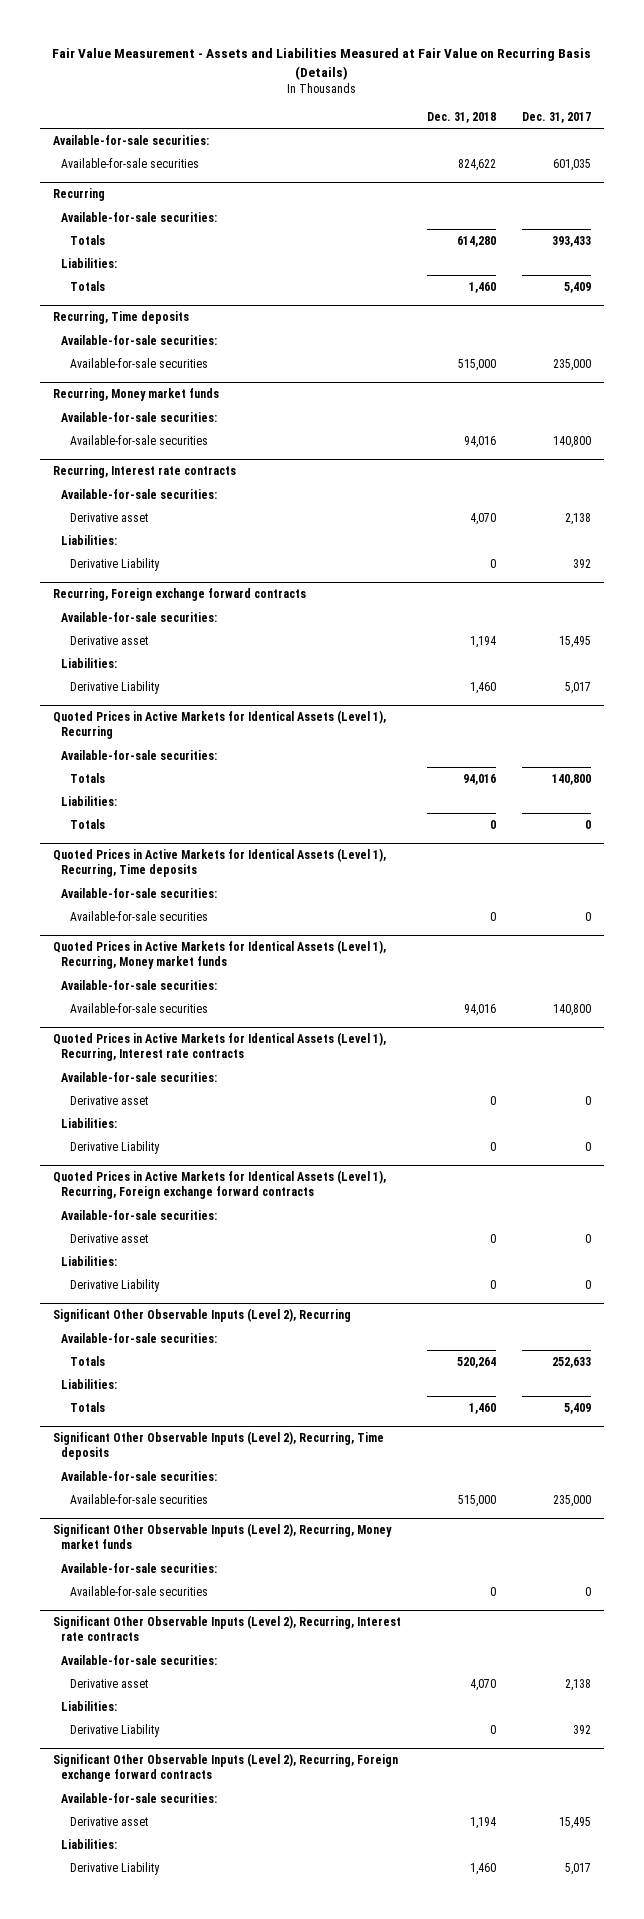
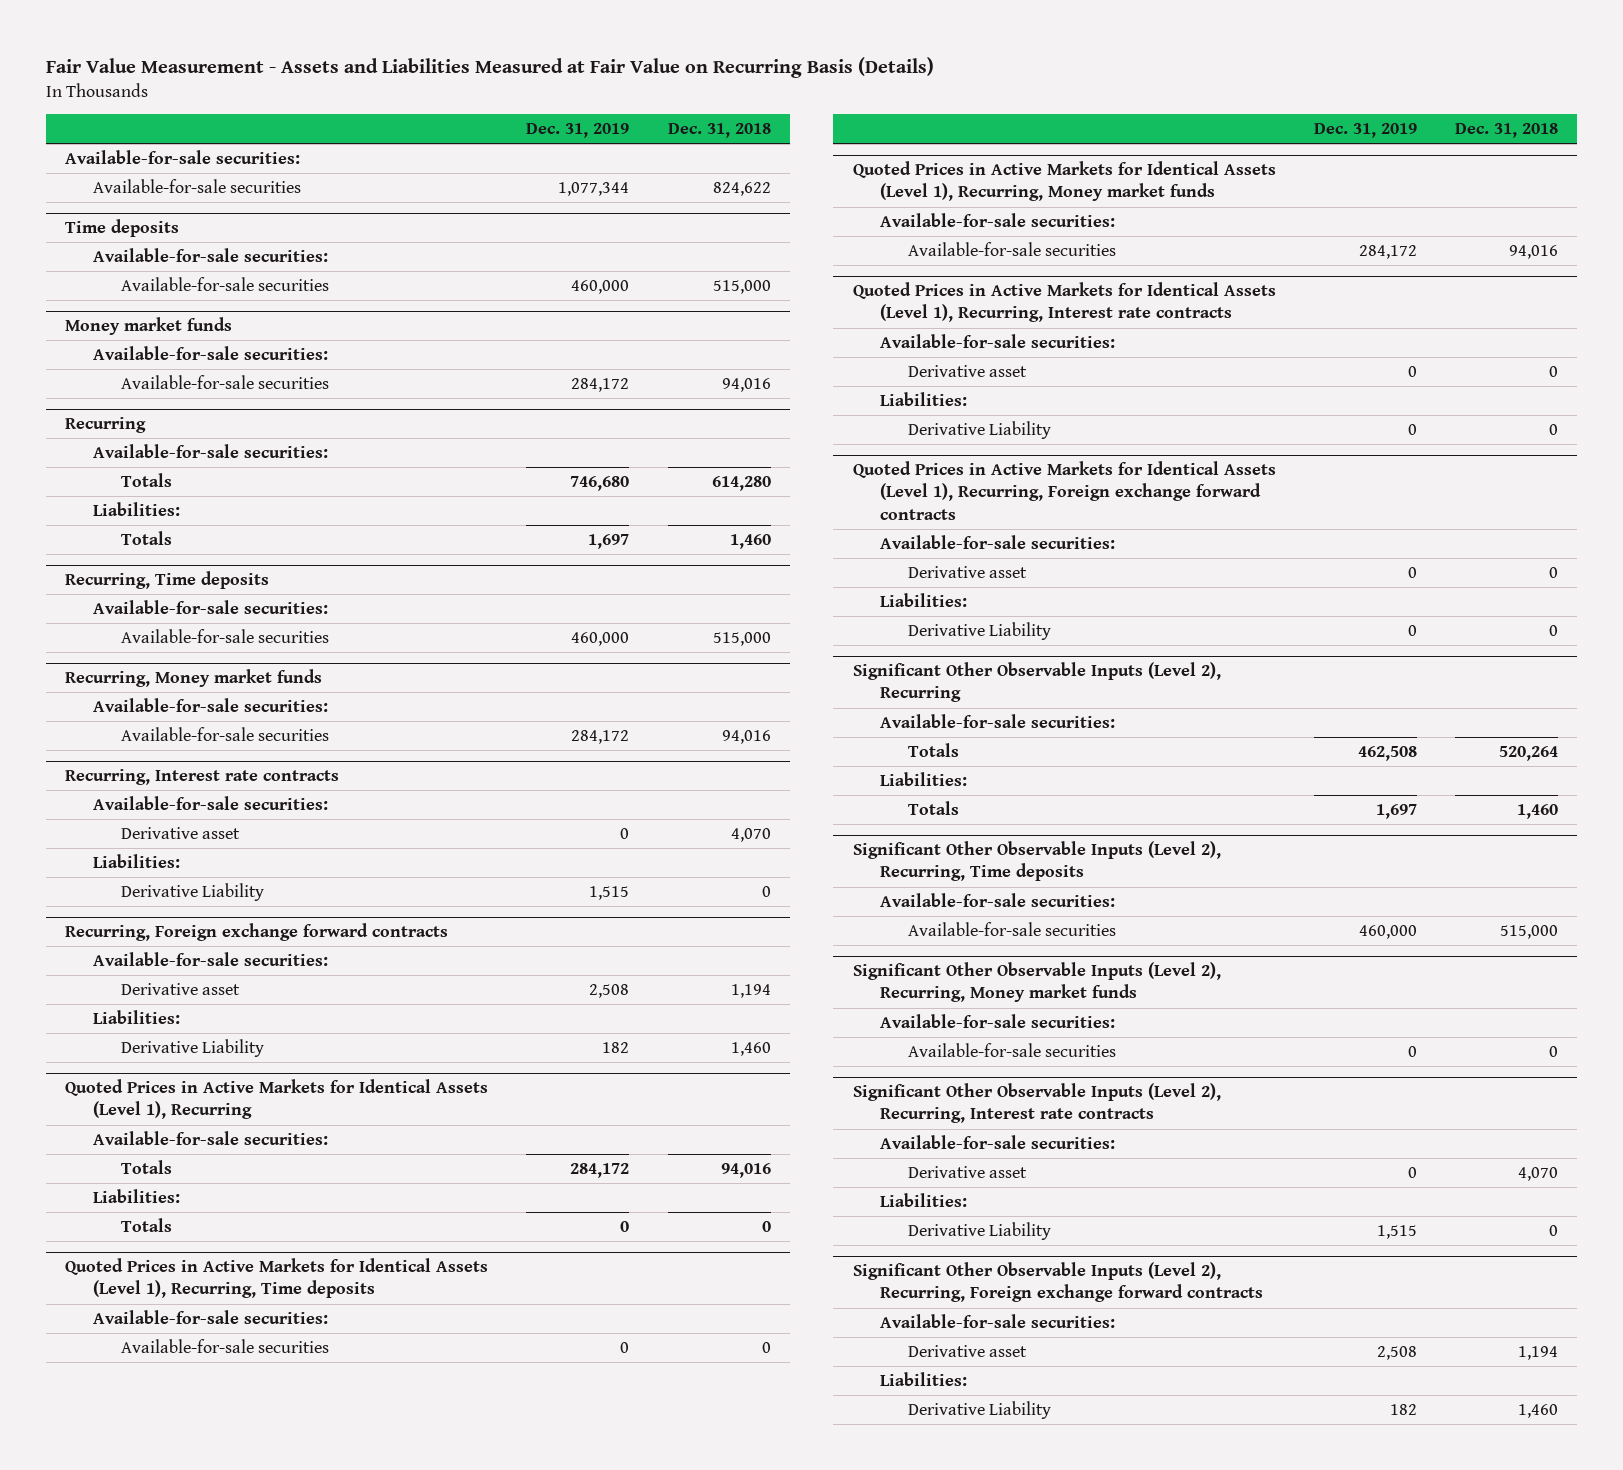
[522,111,592,123] Dec. 31, 2017 -> none
none -> [526,123,630,139] Dec. 31, 2019
none -> [65,219,180,238] Time deposits
none -> [92,248,328,263] Available-for-sale securities:
none -> [120,277,329,292] Available-for-sale securities
none -> [65,317,233,336] Money market funds
none -> [92,346,328,361] Available-for-sale securities:
none -> [120,375,329,390] Available-for-sale securities

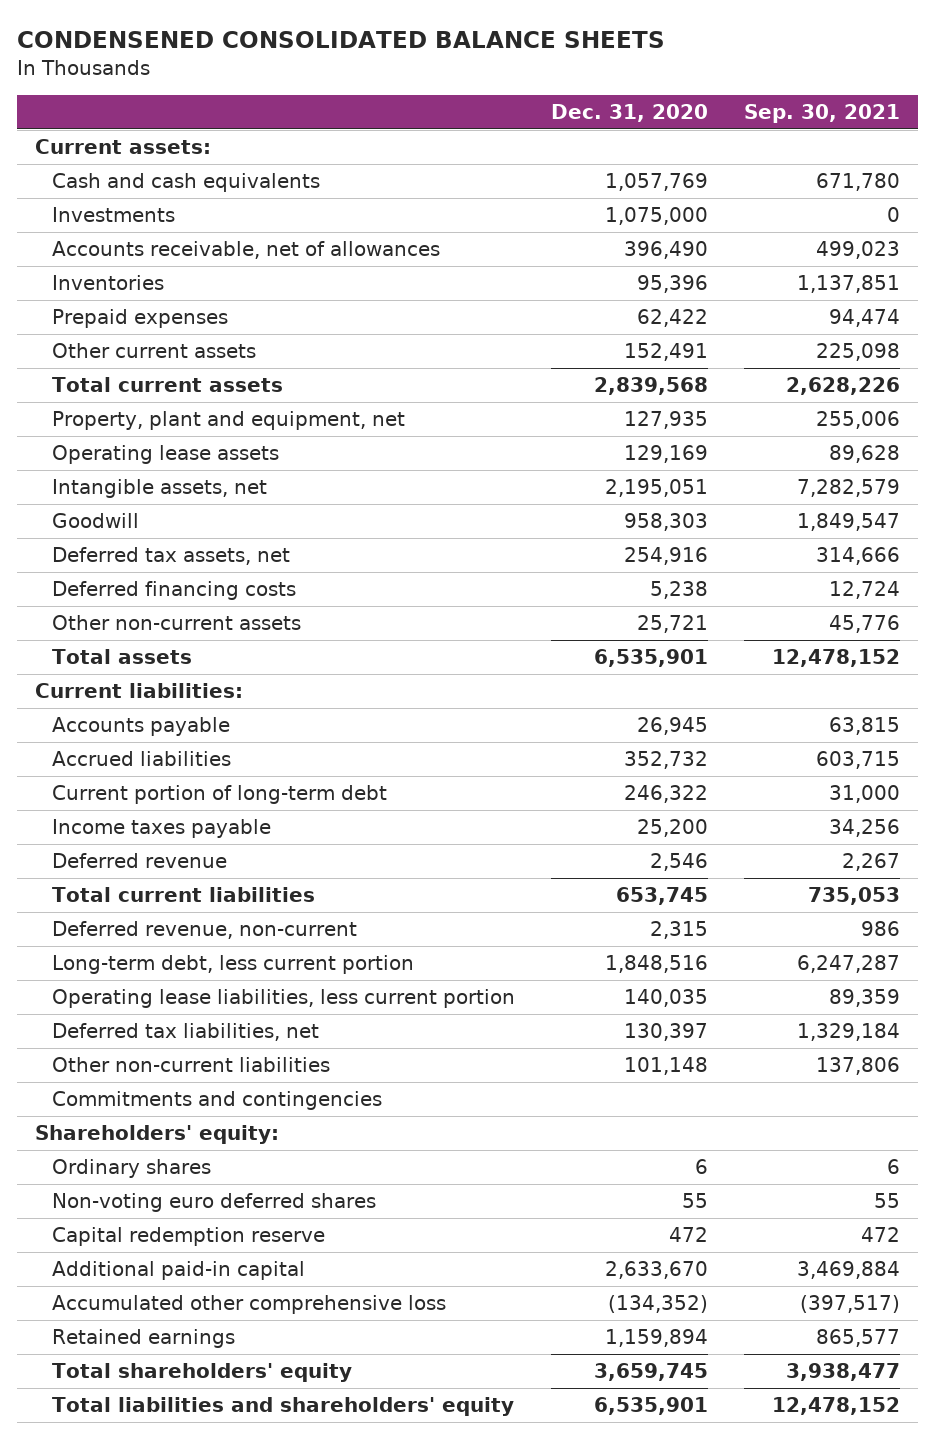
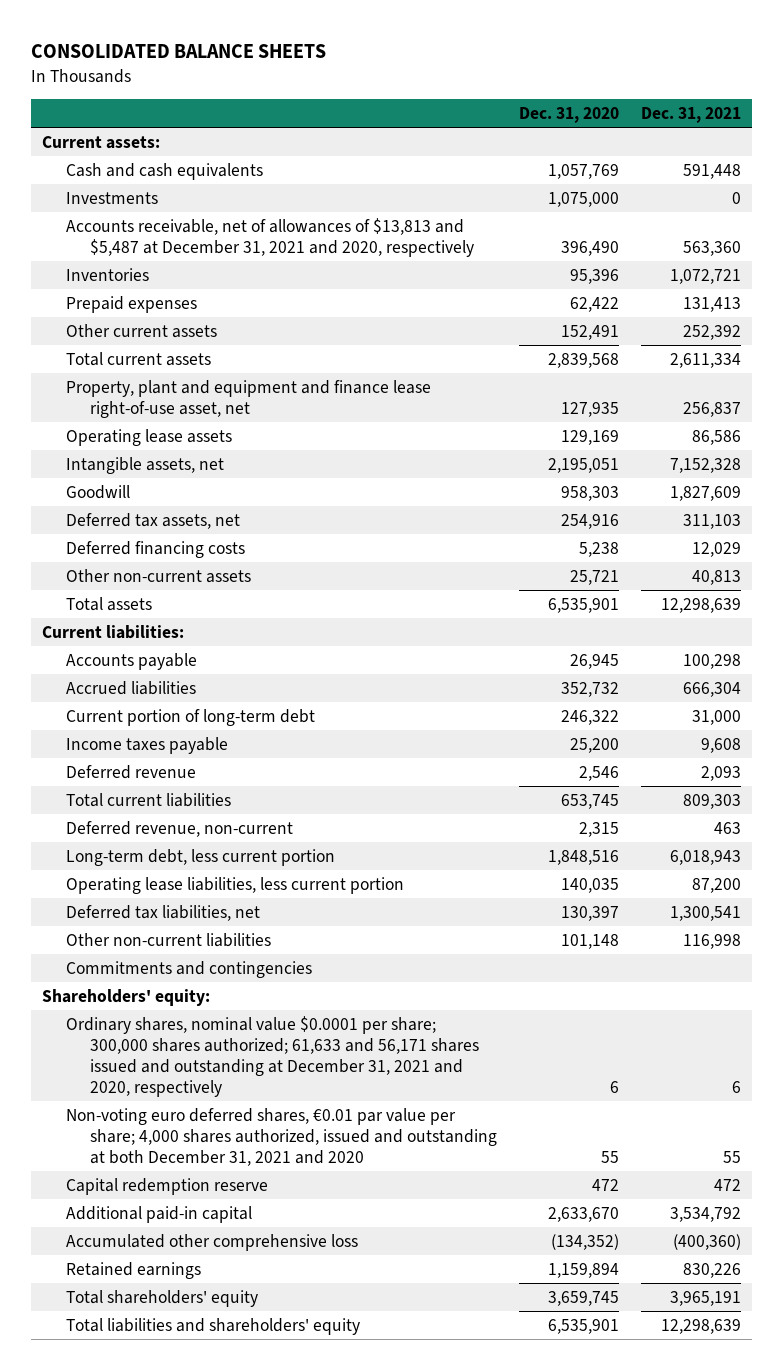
[17,31,666,49] CONDENSENED CONSOLIDATED BALANCE SHEETS -> [31,44,327,59] CONSOLIDATED BALANCE SHEETS
[744,103,901,123] Sep. 30, 2021 -> none
none -> [641,106,742,123] Dec. 31, 2021
[52,241,441,260] Accounts receivable, net of allowances -> [65,217,474,257] Accounts receivable, net of allowances of $13,813 and $5,487 at December 31, 2021 and 2020, respectively
[52,411,406,431] Property, plant and equipment, net -> [65,379,431,418] Property, plant and equipment and finance lease right-of-use asset, net
[52,1159,212,1179] Ordinary shares -> [65,1015,479,1097] Ordinary shares, nominal value $0.0001 per share; 300,000 shares authorized; 61,633 and 56,171 shares issued and outstanding at December 31, 2021 and 2020, respectively
[52,1193,377,1213] Non-voting euro deferred shares -> [65,1107,497,1166] Non-voting euro deferred shares, €0.01 par value per share; 4,000 shares authorized, issued and outstanding at both December 31, 2021 and 2020

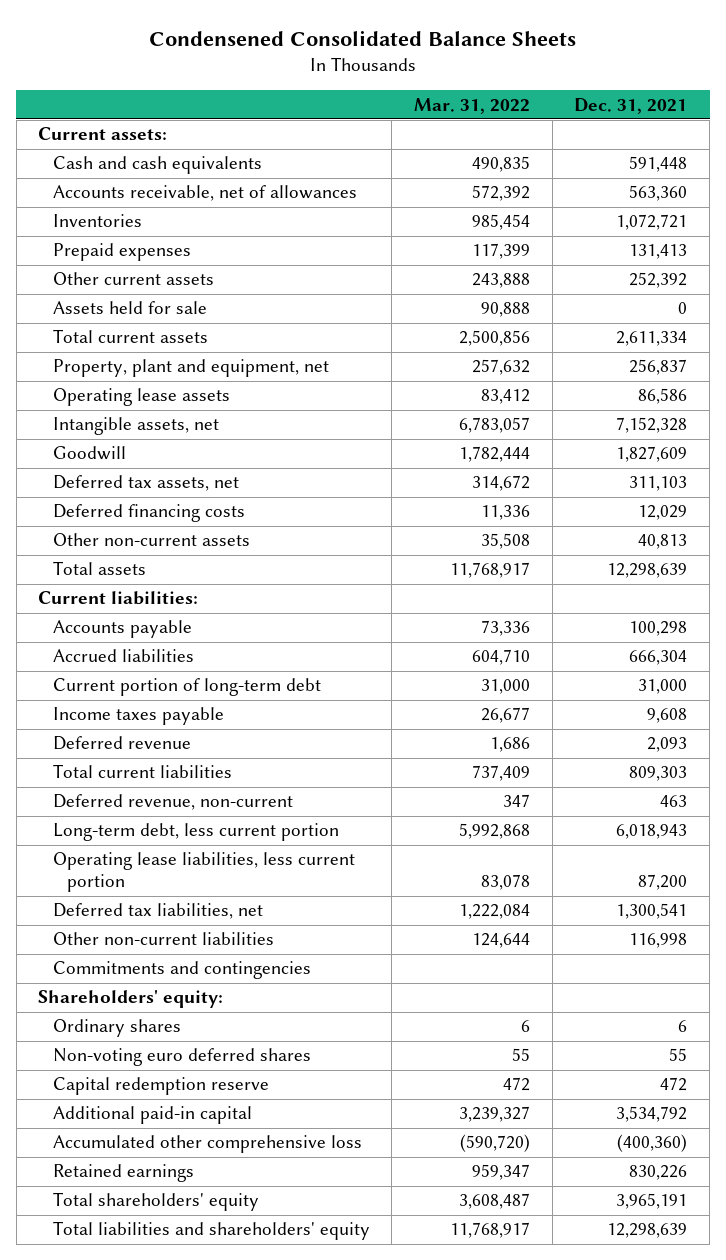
[31,44,327,59] CONSOLIDATED BALANCE SHEETS -> [148,29,576,46] Condensened Consolidated Balance Sheets
[518,106,619,123] Dec. 31, 2020 -> none
none -> [414,97,531,114] Mar. 31, 2022
[65,191,158,204] Investments -> none
[65,217,474,257] Accounts receivable, net of allowances of $13,813 and $5,487 at December 31, 2021 and 2020, respectively -> [52,185,357,202] Accounts receivable, net of allowances
none -> [52,301,207,315] Assets held for sale
[65,379,431,418] Property, plant and equipment and finance lease right-of-use asset, net -> [52,359,329,378] Property, plant and equipment, net
[65,1015,479,1097] Ordinary shares, nominal value $0.0001 per share; 300,000 shares authorized; 61,633 and 56,171 shares issued and outstanding at December 31, 2021 and 2020, respectively -> [52,1019,181,1038] Ordinary shares
[65,1107,497,1166] Non-voting euro deferred shares, €0.01 par value per share; 4,000 shares authorized, issued and outstanding at both December 31, 2021 and 2020 -> [52,1048,311,1067] Non-voting euro deferred shares

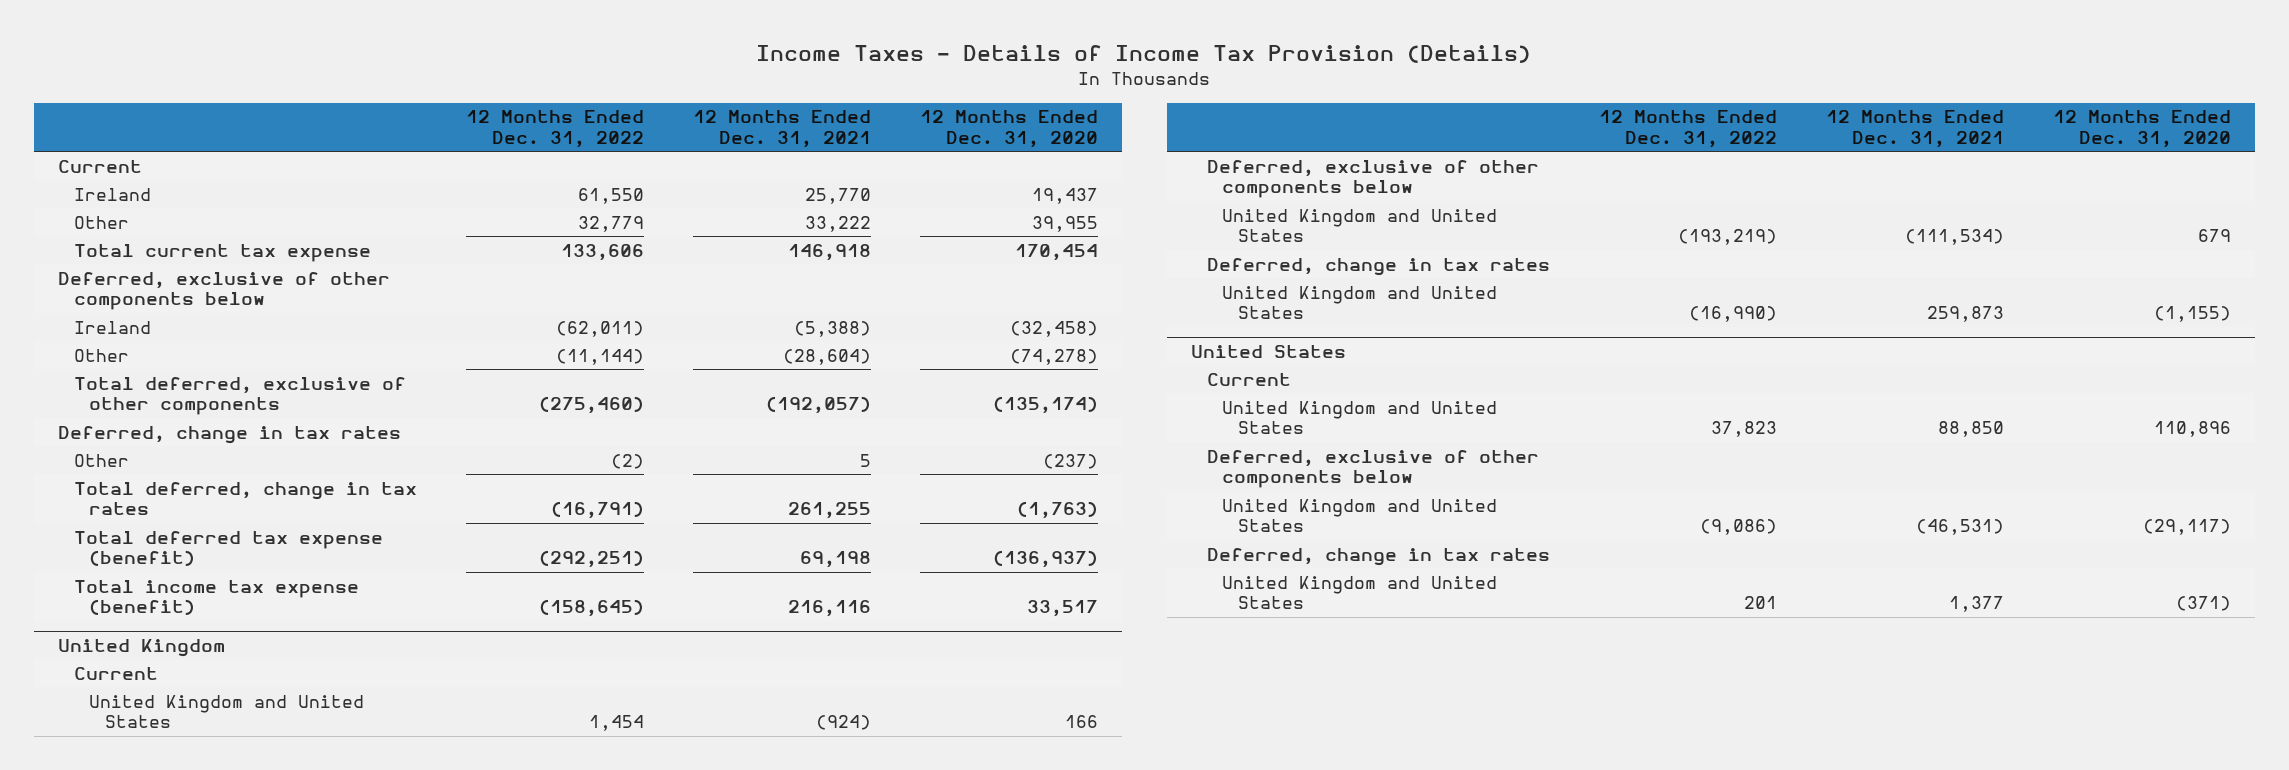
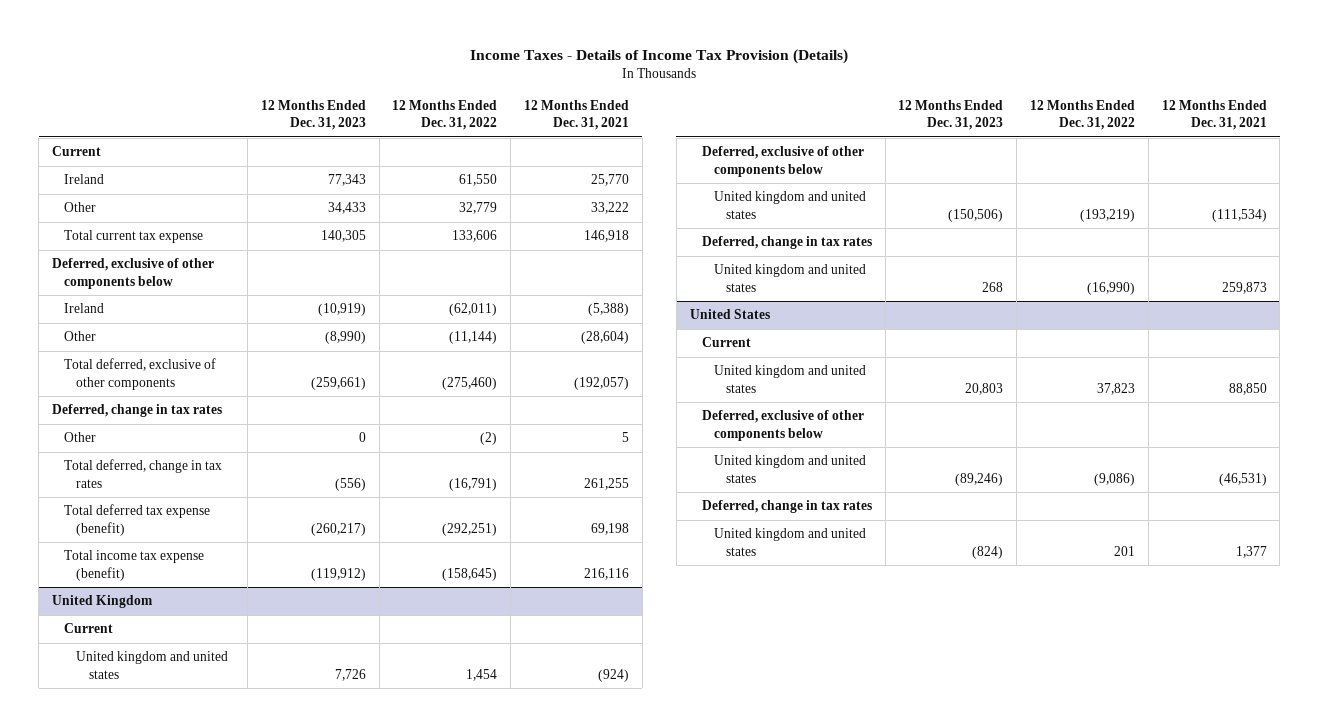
[919,110,1098,148] 12 Months Ended Dec. 31, 2020 -> none
none -> [260,99,366,131] 12 Months Ended Dec. 31, 2023
[89,694,365,729] United Kingdom and United States -> [76,651,229,679] United kingdom and united states
[1222,208,1498,243] United Kingdom and United States -> [713,191,866,219] United kingdom and united states
[1222,285,1498,320] United Kingdom and United States -> [713,264,866,292] United kingdom and united states
[1222,400,1498,435] United Kingdom and United States -> [713,365,866,393] United kingdom and united states
[1222,498,1498,533] United Kingdom and United States -> [713,455,866,483] United kingdom and united states
[1222,575,1498,610] United Kingdom and United States -> [713,528,866,556] United kingdom and united states

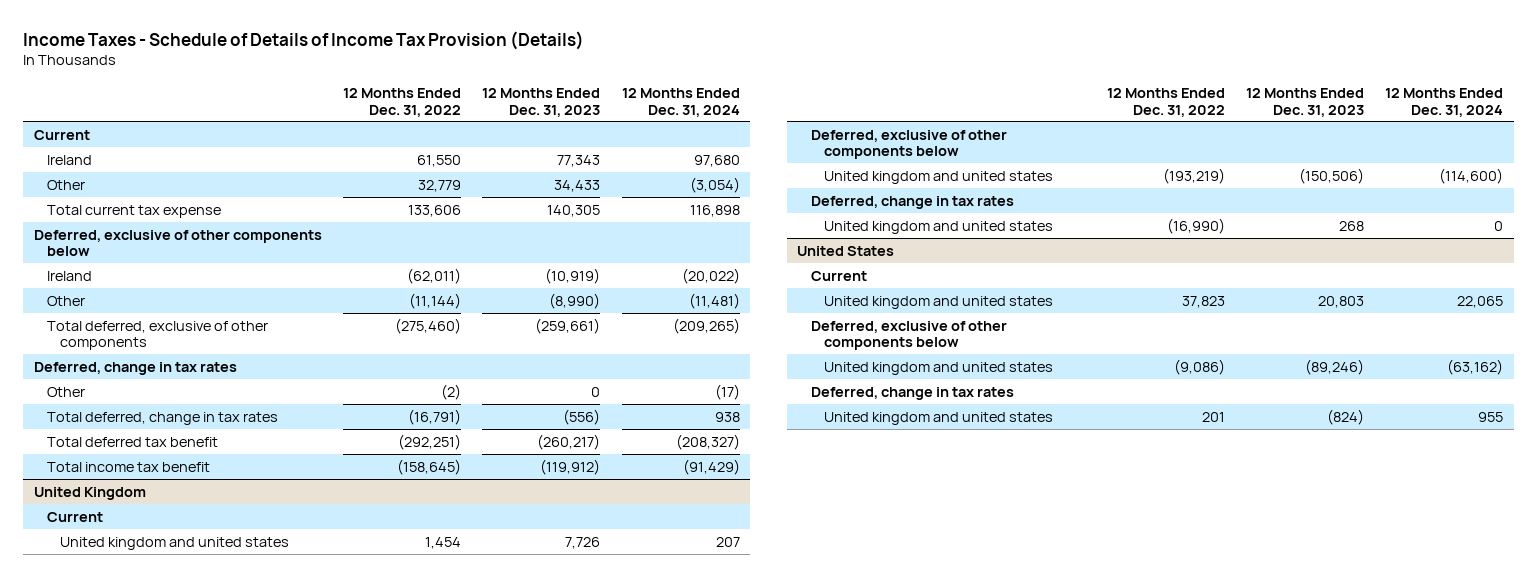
[470,48,849,64] Income Taxes - Details of Income Tax Provision (Details) -> [22,30,584,50] Income Taxes - Schedule of Details of Income Tax Provision (Details)
[524,99,630,131] 12 Months Ended Dec. 31, 2021 -> none
none -> [621,87,740,117] 12 Months Ended Dec. 31, 2024
[64,504,211,536] Total deferred tax expense (benefit) -> [46,436,218,447] Total deferred tax benefit
[64,550,205,581] Total income tax expense (benefit) -> [46,461,210,472] Total income tax benefit

